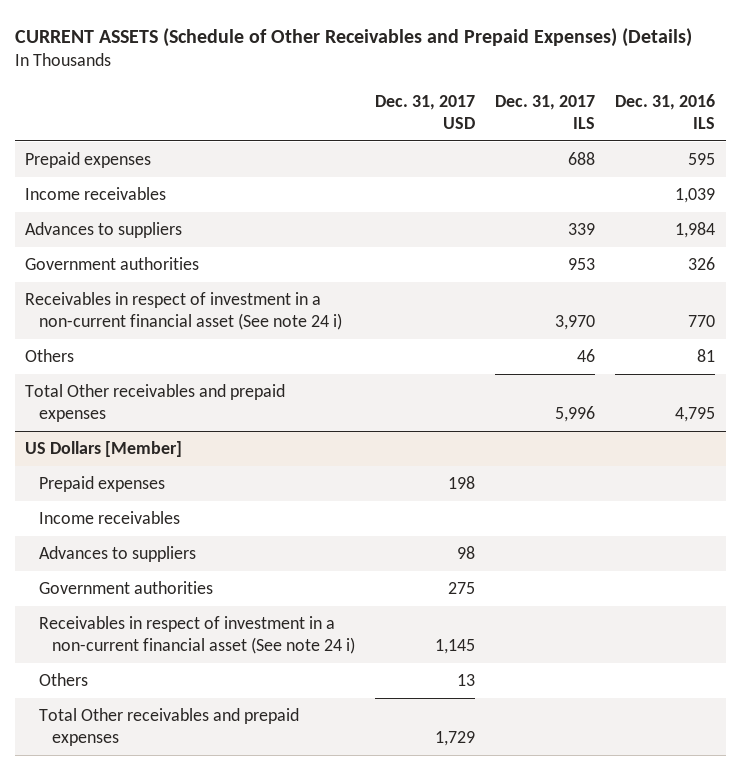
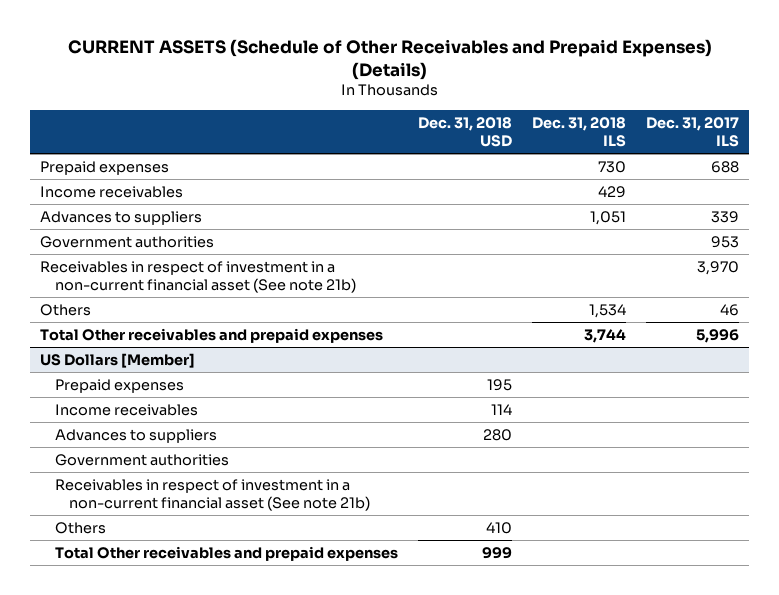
[375,95,476,129] Dec. 31, 2017 USD -> none
[615,94,716,129] Dec. 31, 2016 ILS -> none
none -> [417,116,512,147] Dec. 31, 2018 USD
none -> [531,116,626,147] Dec. 31, 2018 ILS
[25,292,342,331] Receivables in respect of investment in a non-current financial asset (See note 24 i) -> [40,260,356,293] Receivables in respect of investment in a non-current financial asset (See note 21b)
[38,616,356,655] Receivables in respect of investment in a non-current financial asset (See note 24 i) -> [54,478,370,511] Receivables in respect of investment in a non-current financial asset (See note 21b)

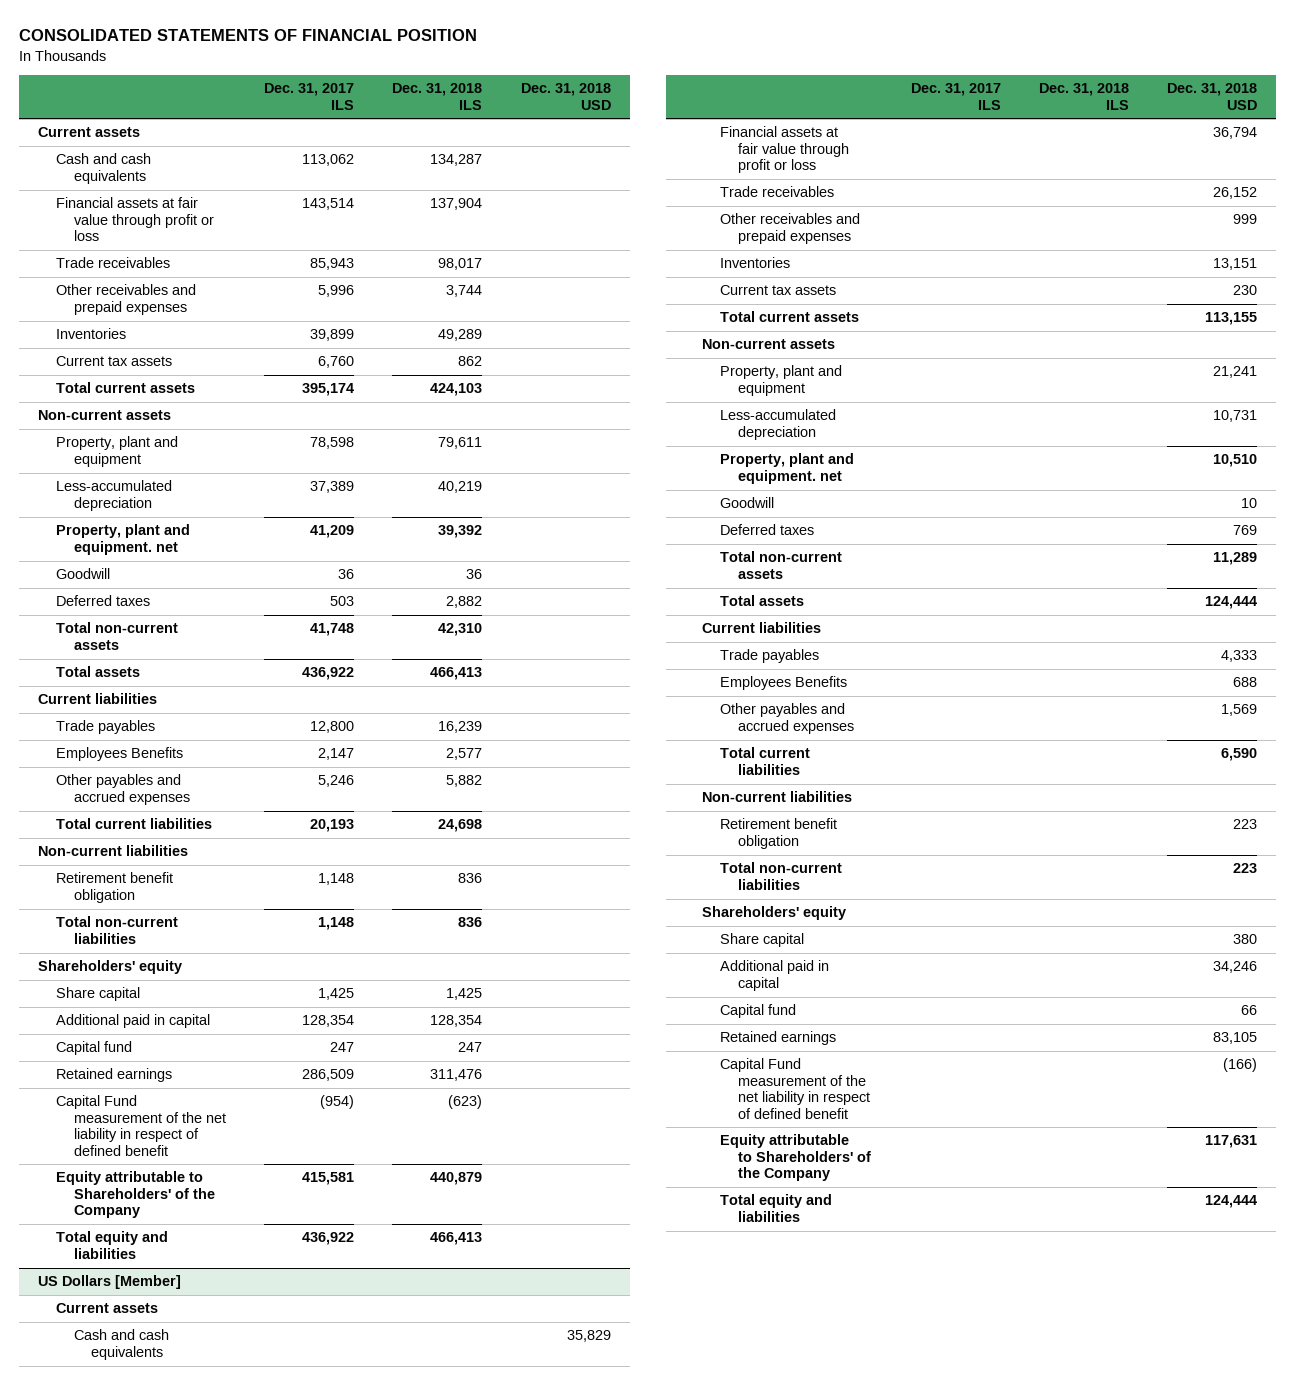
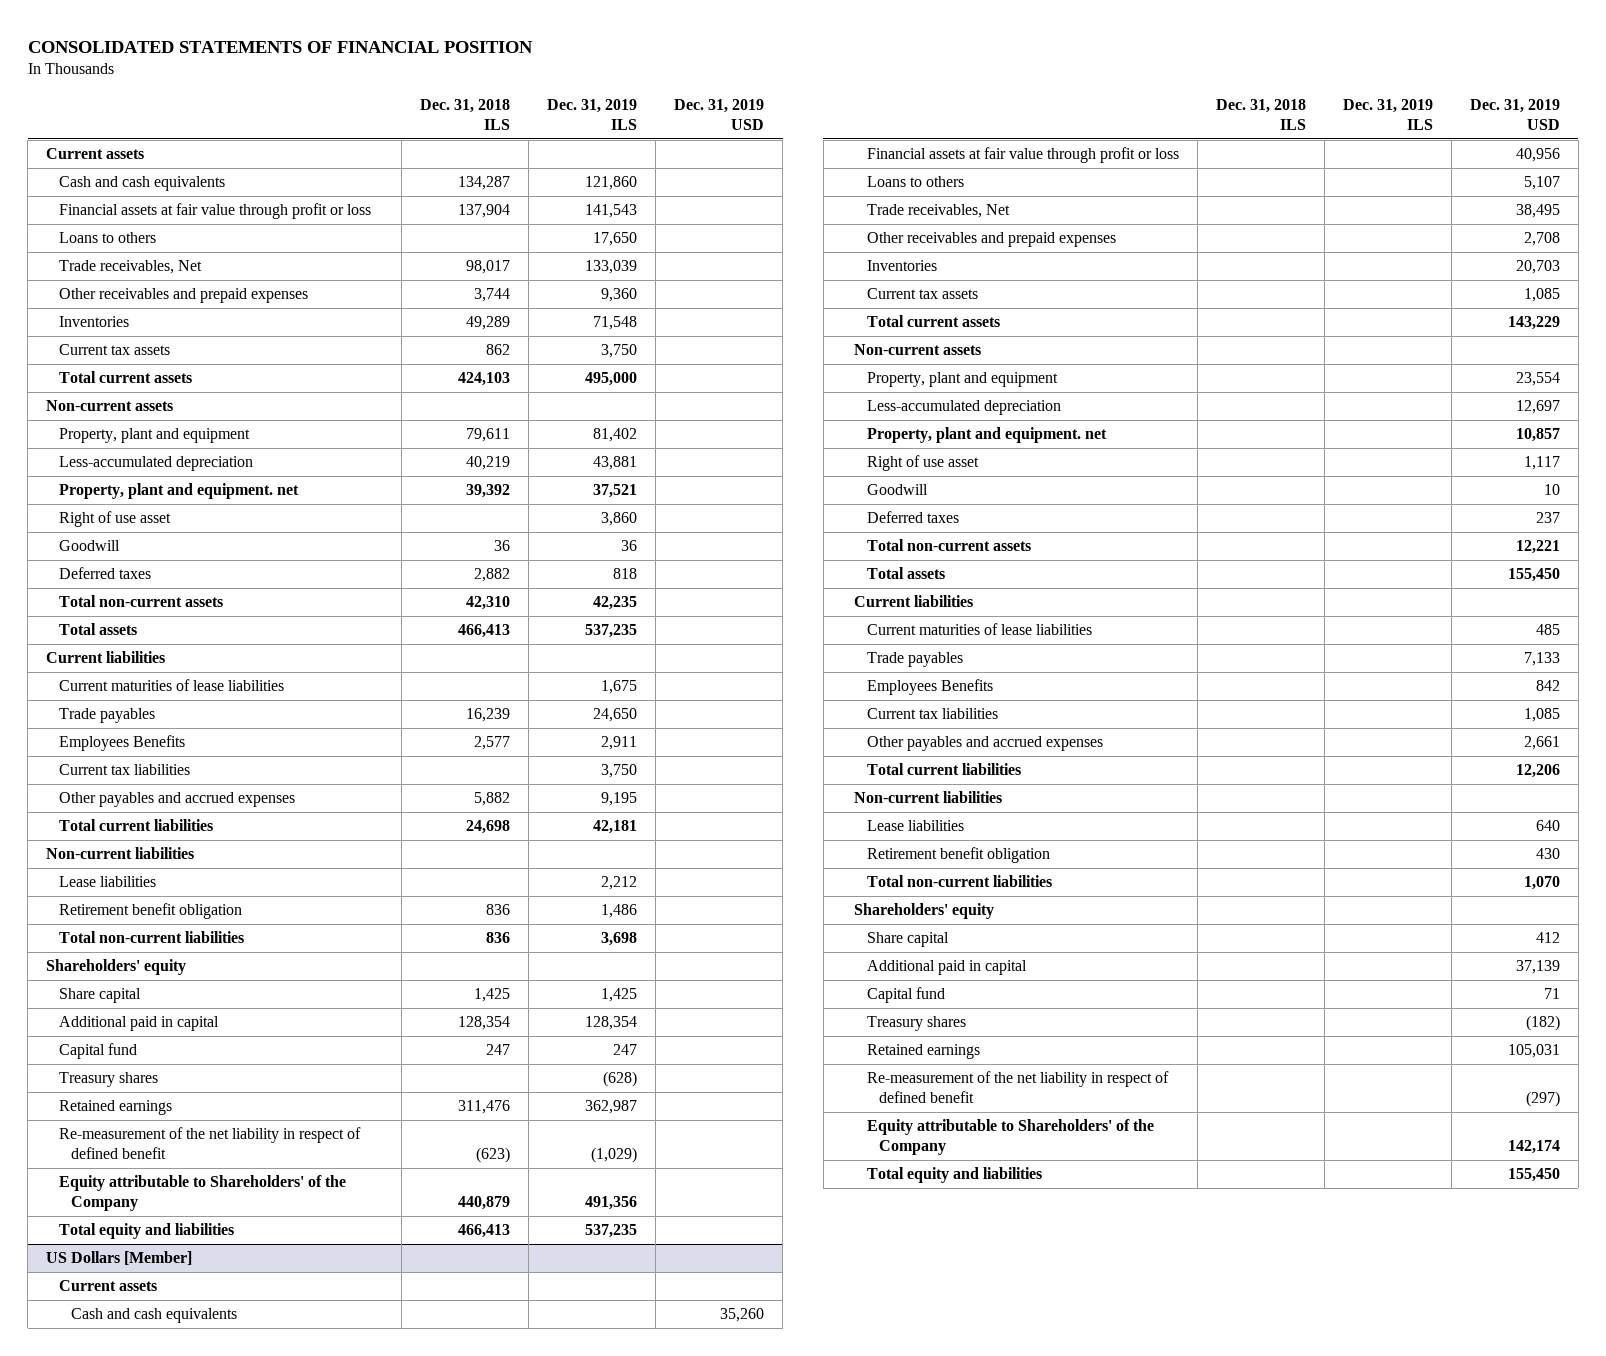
[264,83,355,110] Dec. 31, 2017 ILS -> none
[520,83,611,110] Dec. 31, 2018 USD -> none
none -> [547,98,638,130] Dec. 31, 2019 ILS
none -> [674,98,765,130] Dec. 31, 2019 USD
none -> [58,232,156,244] Loans to others
[56,257,171,269] Trade receivables -> [58,260,202,275] Trade receivables, Net
none -> [58,511,171,528] Right of use asset
none -> [58,679,284,692] Current maturities of lease liabilities
none -> [58,764,190,776] Current tax liabilities
none -> [58,876,156,888] Lease liabilities
none -> [58,1072,158,1088] Treasury shares
[56,1095,226,1156] Capital Fund measurement of the net liability in respect of defined benefit -> [58,1127,361,1160] Re-measurement of the net liability in respect of defined benefit
none -> [866,176,964,188] Loans to others
[720,186,835,198] Trade receivables -> [866,204,1010,219] Trade receivables, Net
none -> [866,455,979,472] Right of use asset
none -> [866,623,1092,636] Current maturities of lease liabilities
none -> [866,708,998,720] Current tax liabilities
none -> [866,820,964,832] Lease liabilities
none -> [866,1016,966,1032] Treasury shares
[720,1058,870,1119] Capital Fund measurement of the net liability in respect of defined benefit -> [866,1071,1169,1104] Re-measurement of the net liability in respect of defined benefit

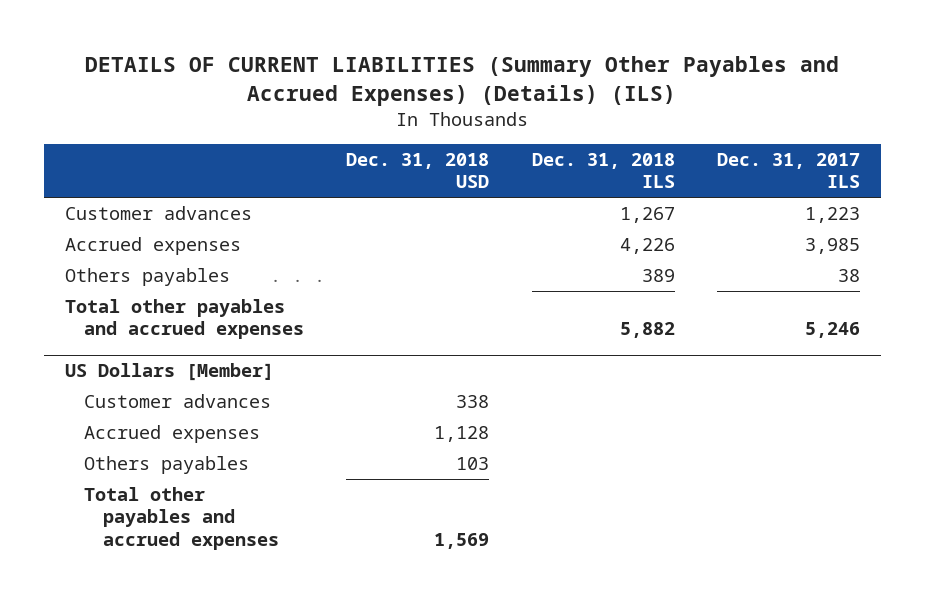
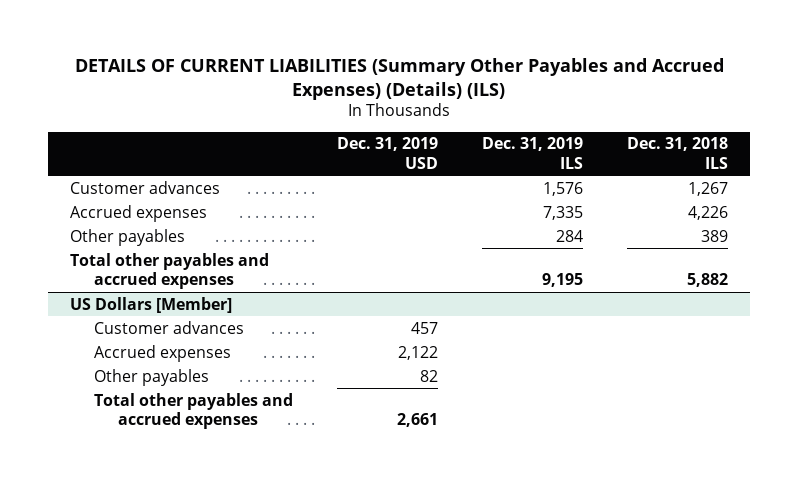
[346,152,490,189] Dec. 31, 2018 USD -> none
[717,152,861,189] Dec. 31, 2017 ILS -> none
none -> [336,137,438,169] Dec. 31, 2019 USD
none -> [482,137,584,169] Dec. 31, 2019 ILS
[64,267,230,286] Others payables -> [69,228,185,246] Other payables
[83,455,249,474] Others payables -> [93,368,209,386] Other payables

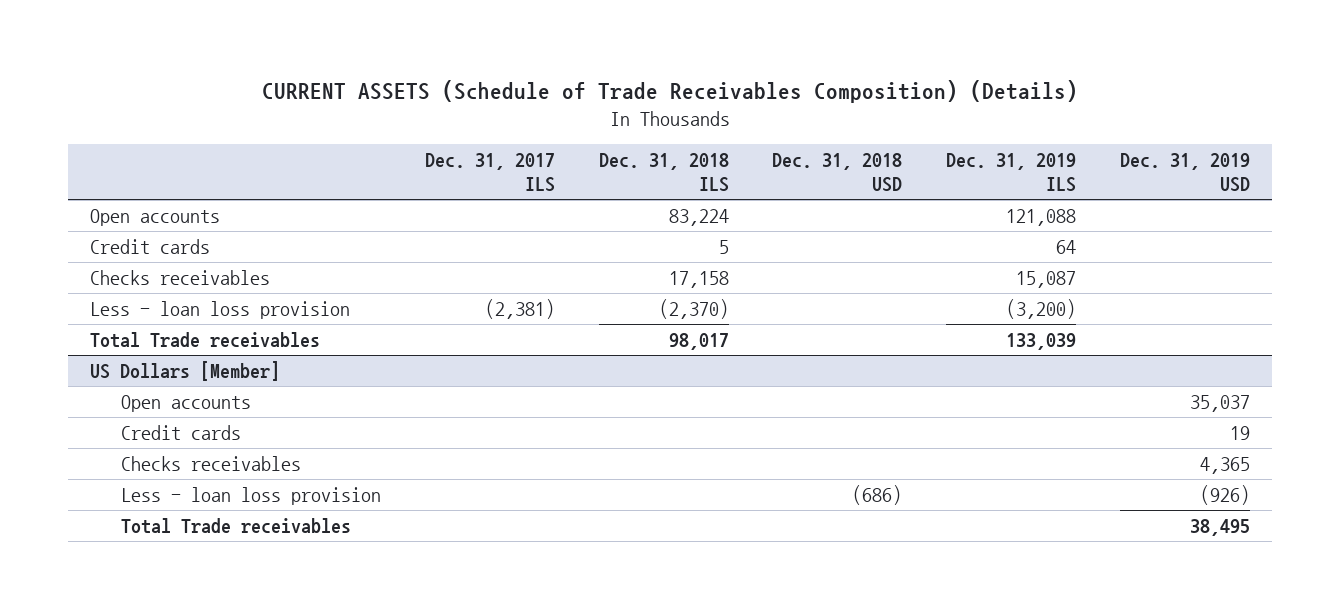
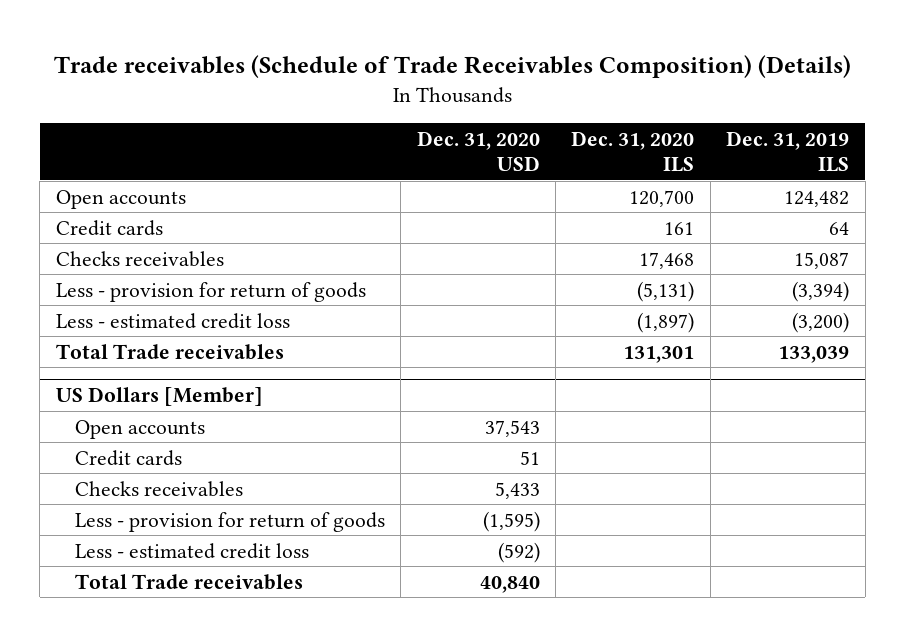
[262,80,1079,104] CURRENT ASSETS (Schedule of Trade Receivables Composition) (Details) -> [53,55,851,79] Trade receivables (Schedule of Trade Receivables Composition) (Details)
[424,153,555,193] Dec. 31, 2017 ILS -> none
[598,153,729,193] Dec. 31, 2018 ILS -> none
[772,153,903,193] Dec. 31, 2018 USD -> none
[1120,153,1251,193] Dec. 31, 2019 USD -> none
none -> [416,131,540,171] Dec. 31, 2020 USD
none -> [571,131,695,172] Dec. 31, 2020 ILS
[1006,208,1077,226] 121,088 -> [784,190,850,207] 124,482
[89,300,350,319] Less - loan loss provision -> none
none -> [55,281,366,302] Less - provision for return of goods
none -> [55,312,290,329] Less - estimated credit loss
[120,486,381,505] Less - loan loss provision -> none
none -> [74,511,385,532] Less - provision for return of goods
none -> [74,542,309,559] Less - estimated credit loss

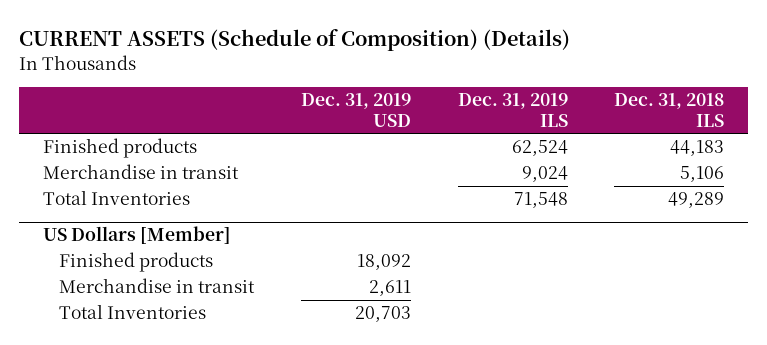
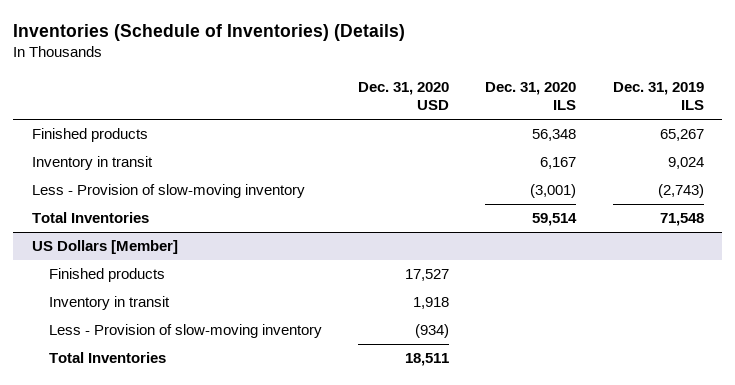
[19,29,571,52] CURRENT ASSETS (Schedule of Composition) (Details) -> [13,23,406,41] Inventories (Schedule of Inventories) (Details)
[300,93,411,127] Dec. 31, 2019 USD -> none
[614,93,725,127] Dec. 31, 2018 ILS -> none
none -> [357,81,449,111] Dec. 31, 2020 USD
none -> [485,81,577,111] Dec. 31, 2020 ILS
[511,140,568,157] 62,524 -> [659,129,704,142] 65,267
[42,164,239,180] Merchandise in transit -> [31,156,153,171] Inventory in transit
none -> [31,184,305,199] Less - Provision of slow-moving inventory
[59,278,256,294] Merchandise in transit -> [48,296,170,311] Inventory in transit
none -> [48,324,322,339] Less - Provision of slow-moving inventory

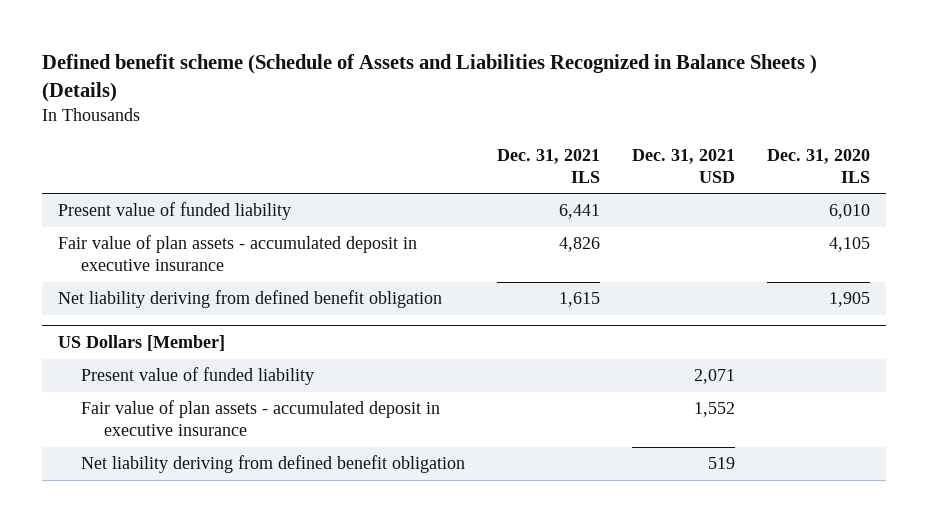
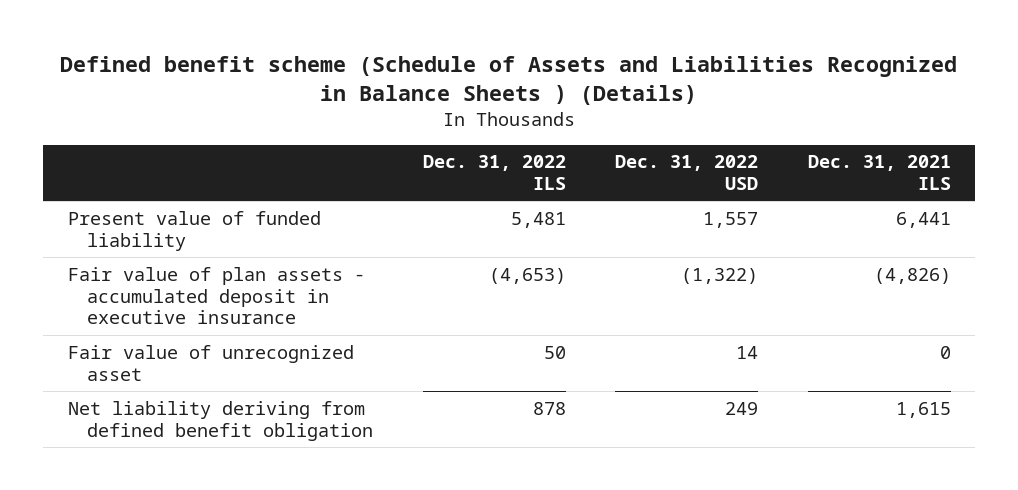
[631,149,735,183] Dec. 31, 2021 USD -> none
[766,149,870,183] Dec. 31, 2020 ILS -> none
none -> [422,155,566,191] Dec. 31, 2022 ILS
none -> [615,155,759,191] Dec. 31, 2022 USD
[558,237,600,253] 4,826 -> [873,267,951,284] (4,826)
none -> [67,344,354,381] Fair value of unrecognized asset
[57,335,225,352] US Dollars [Member] -> none
[80,367,314,386] Present value of funded liability -> none
[80,400,440,437] Fair value of plan assets - accumulated deposit in executive insurance -> none
[80,455,465,474] Net liability deriving from defined benefit obligation -> none

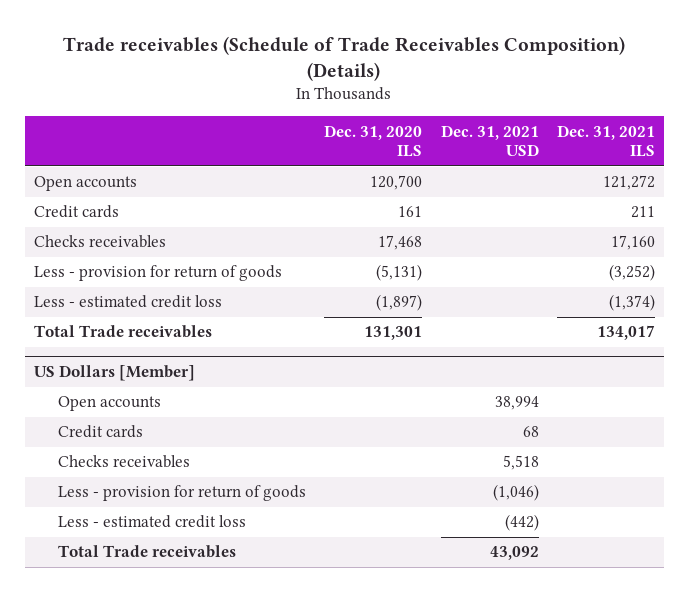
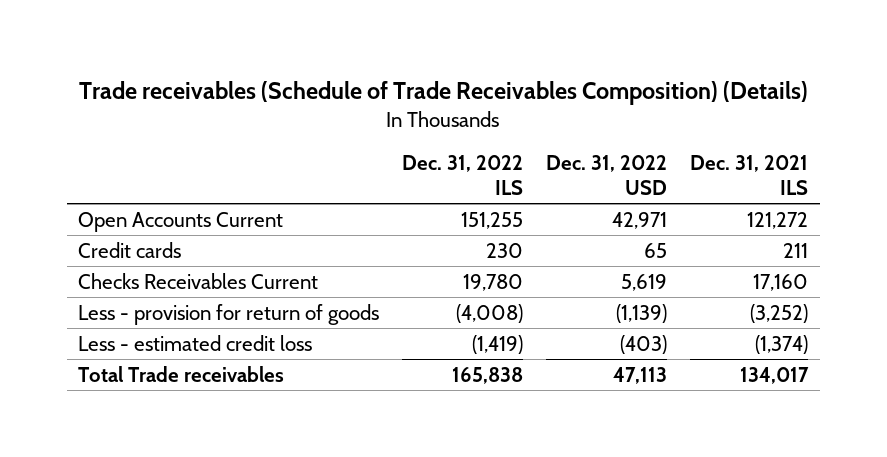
[324,124,423,158] Dec. 31, 2020 ILS -> none
[440,124,539,157] Dec. 31, 2021 USD -> none
none -> [402,154,524,196] Dec. 31, 2022 ILS
none -> [546,154,668,196] Dec. 31, 2022 USD
[33,176,137,192] Open accounts -> [78,211,284,232] Open Accounts Current
[33,235,166,249] Checks receivables -> [78,272,319,289] Checks Receivables Current
[33,365,195,382] US Dollars [Member] -> none
[57,396,161,412] Open accounts -> none
[57,425,143,439] Credit cards -> none
[57,455,190,469] Checks receivables -> none
[57,485,306,502] Less - provision for return of goods -> none
[57,515,246,529] Less - estimated credit loss -> none
[57,545,236,559] Total Trade receivables -> none

